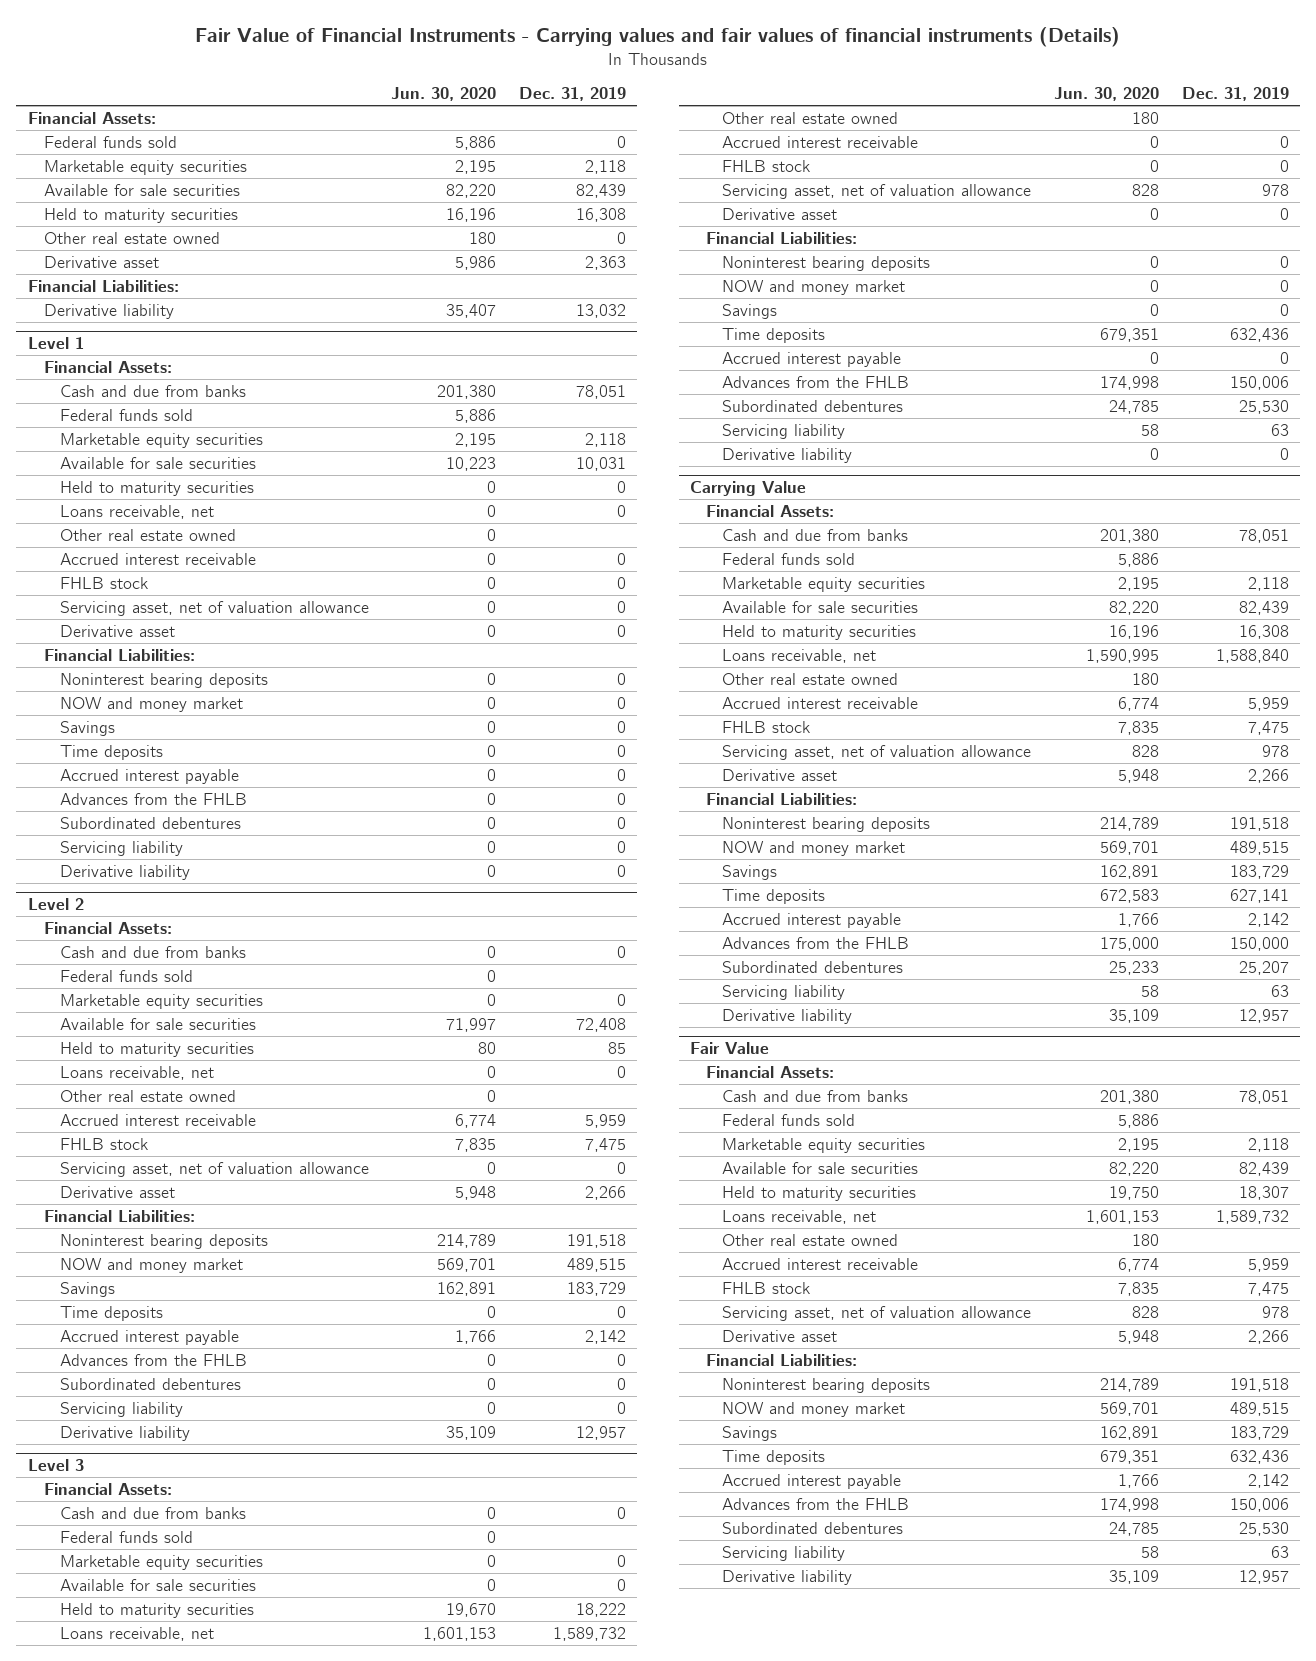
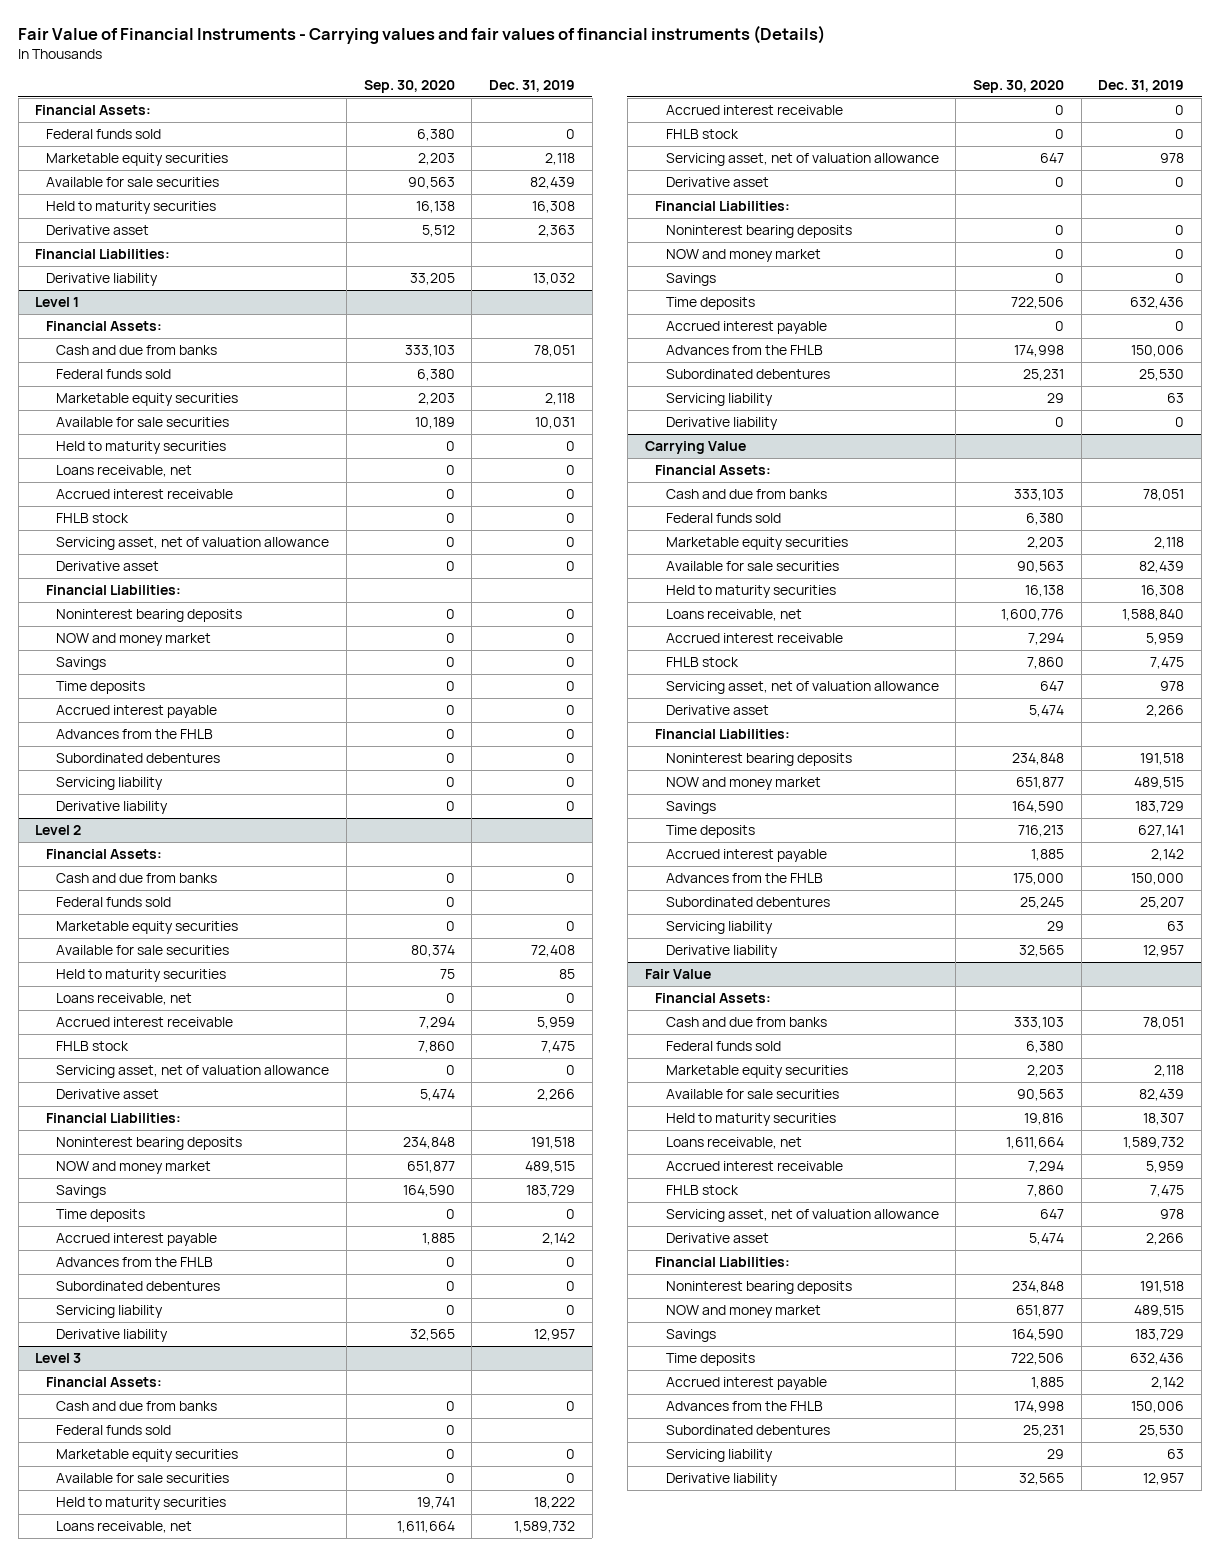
[391,87,497,102] Jun. 30, 2020 -> none
none -> [363,80,455,94] Sep. 30, 2020
[43,231,220,244] Other real estate owned -> none
[59,528,236,541] Other real estate owned -> none
[59,1089,236,1102] Other real estate owned -> none
[722,111,899,124] Other real estate owned -> none
[722,672,899,685] Other real estate owned -> none
[722,1233,899,1246] Other real estate owned -> none

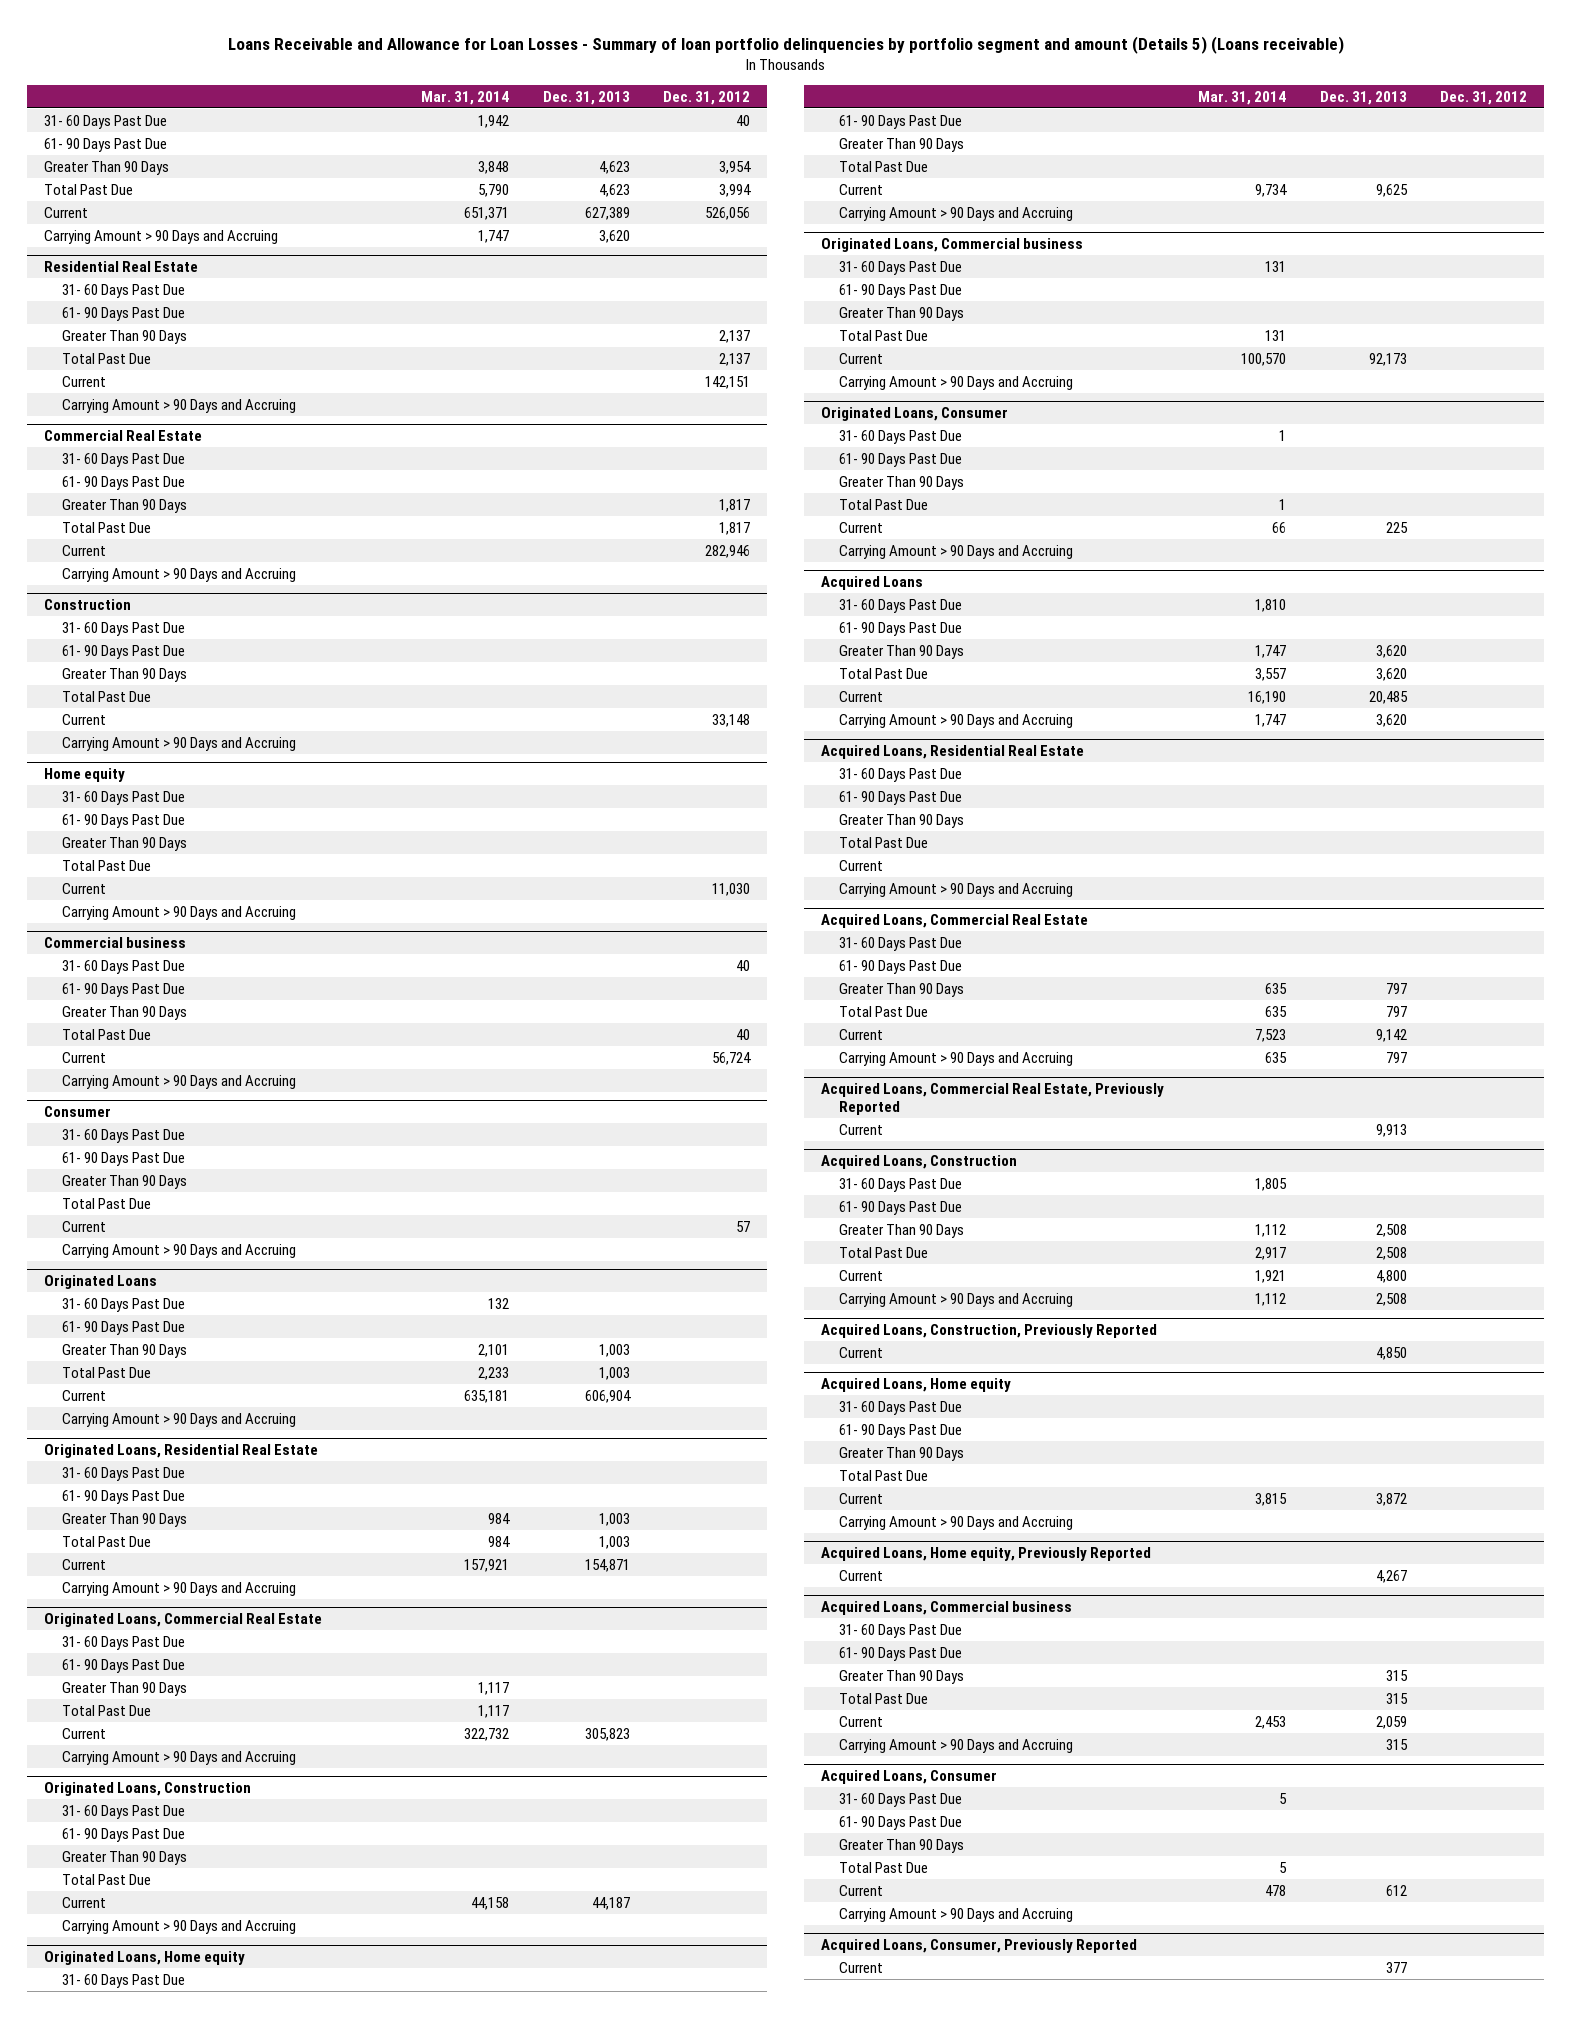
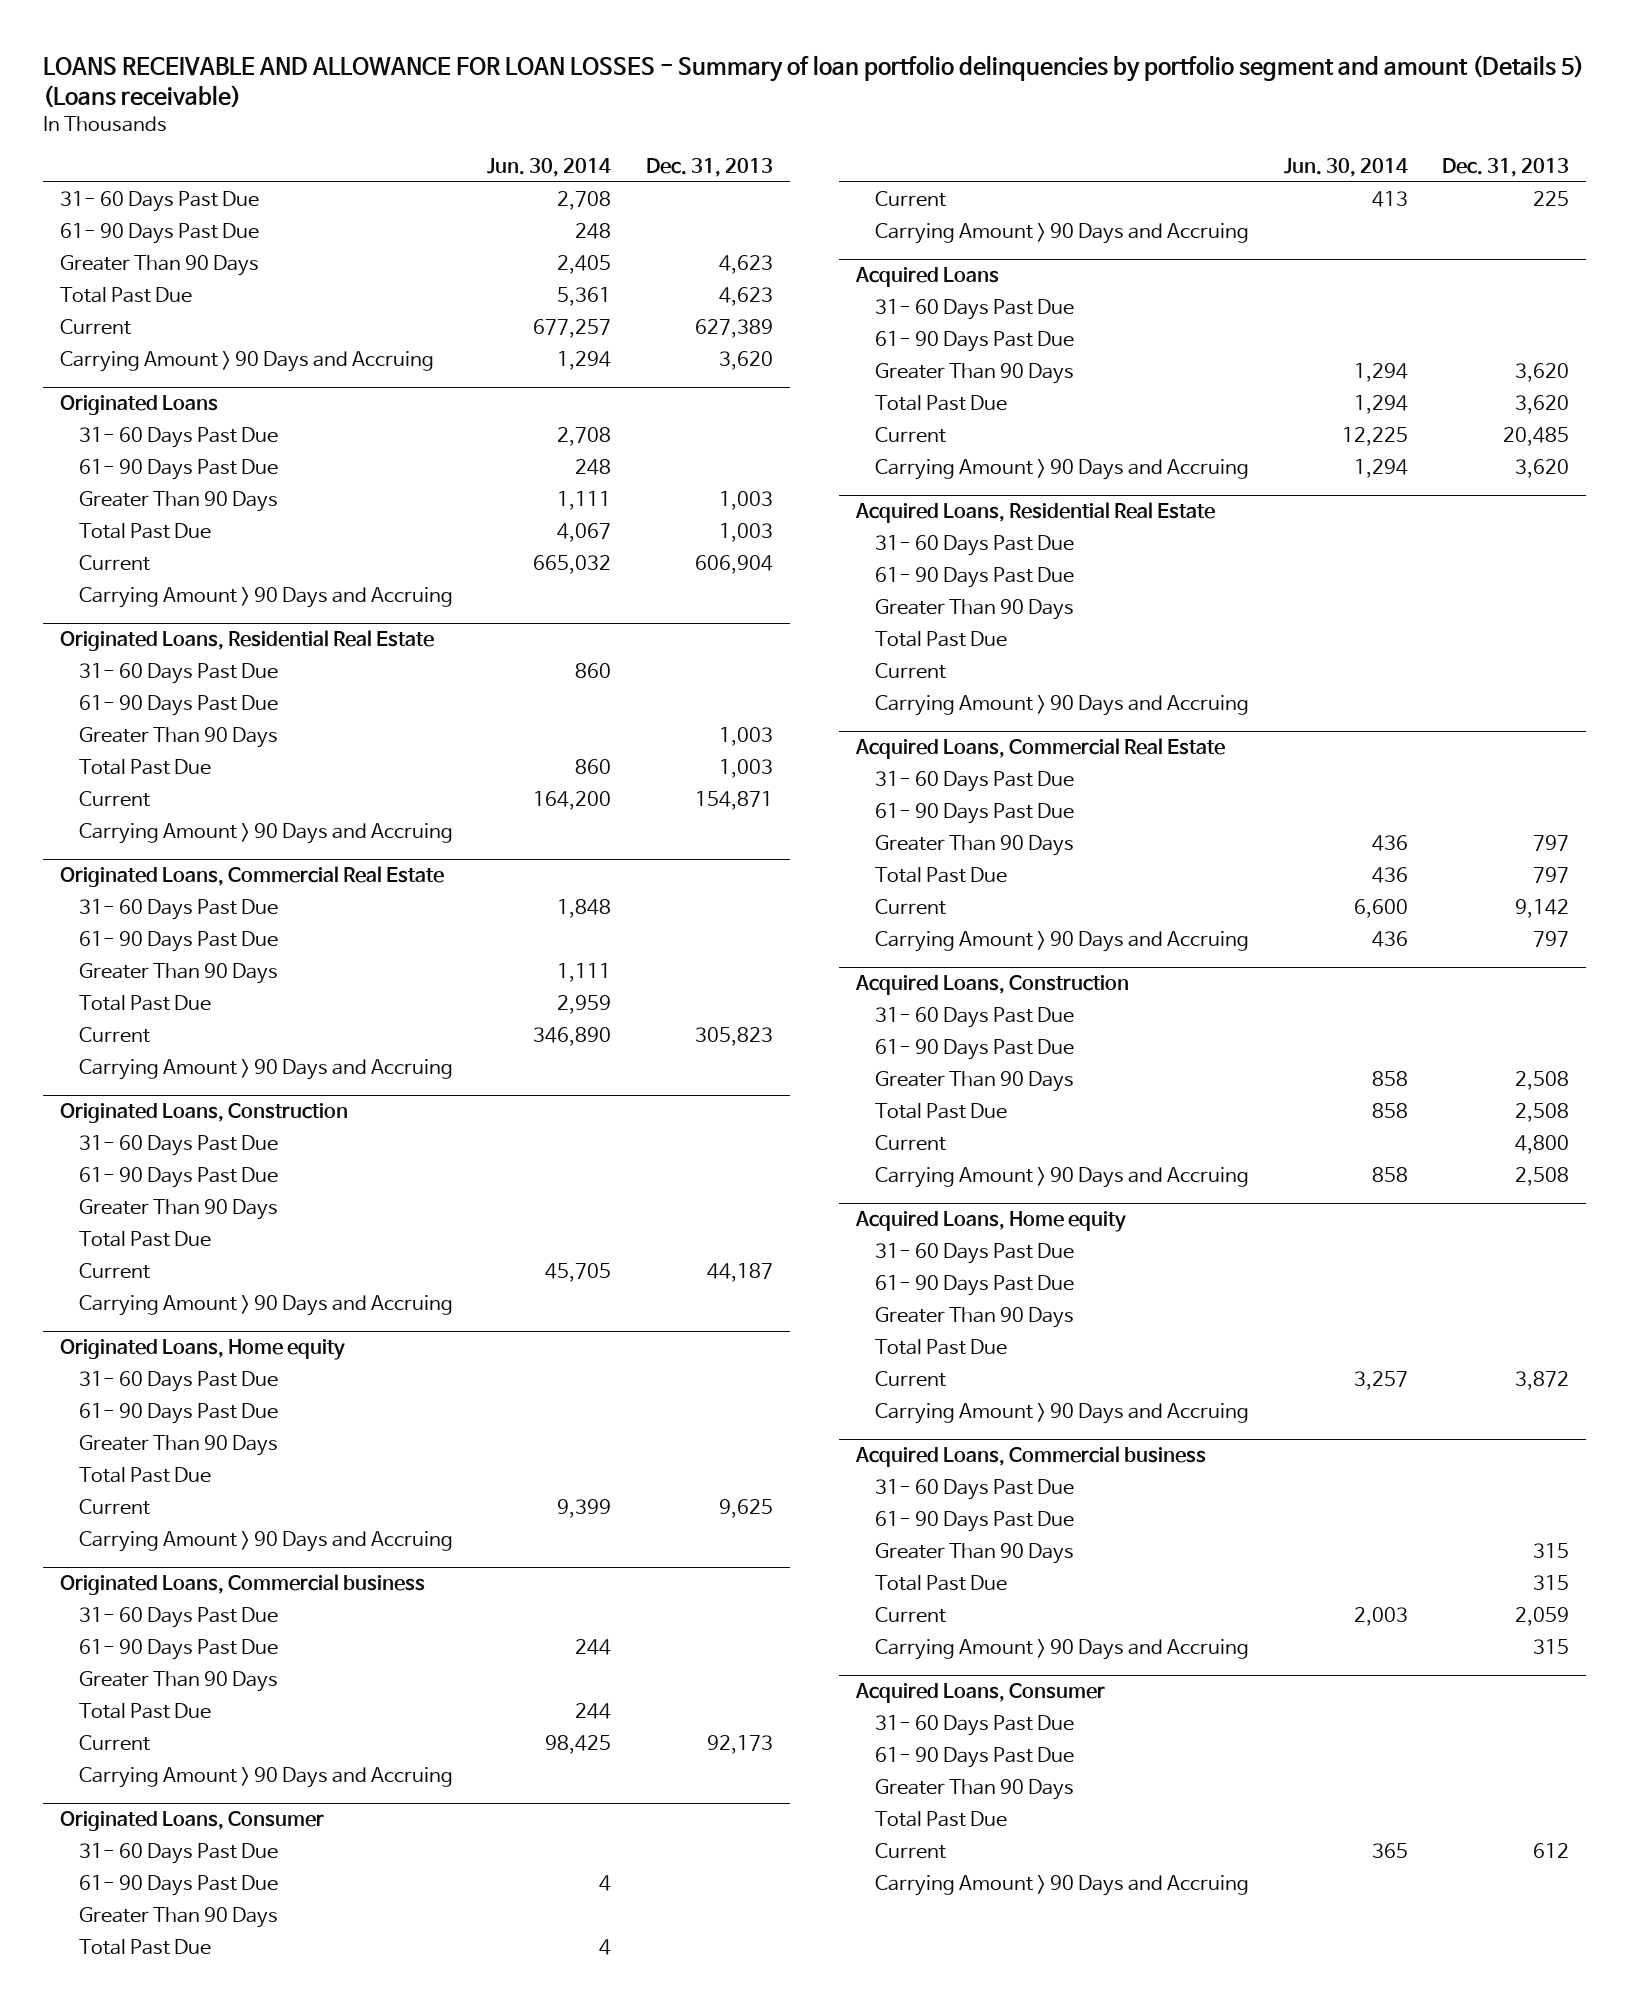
[227,36,1344,55] Loans Receivable and Allowance for Loan Losses - Summary of loan portfolio delinquencies by portfolio segment and amount (Details 5) (Loans receivable) -> [42,54,1584,109] LOANS RECEIVABLE AND ALLOWANCE FOR LOAN LOSSES - Summary of loan portfolio delinquencies by portfolio segment and amount (Details 5) (Loans receivable)
[420,90,509,105] Mar. 31, 2014 -> none
[663,90,751,105] Dec. 31, 2012 -> none
none -> [487,158,612,178] Jun. 30, 2014
[44,261,199,273] Residential Real Estate -> none
[61,283,185,298] 31- 60 Days Past Due -> none
[61,306,185,321] 61- 90 Days Past Due -> none
[61,329,187,344] Greater Than 90 Days -> none
[61,352,151,364] Total Past Due -> none
[61,375,106,387] Current -> none
[61,398,296,413] Carrying Amount > 90 Days and Accruing -> none
[44,430,203,442] Commercial Real Estate -> none
[61,452,185,467] 31- 60 Days Past Due -> none
[61,475,185,490] 61- 90 Days Past Due -> none
[61,498,187,513] Greater Than 90 Days -> none
[61,521,151,533] Total Past Due -> none
[61,544,106,556] Current -> none
[61,567,296,582] Carrying Amount > 90 Days and Accruing -> none
[44,599,132,611] Construction -> none
[61,621,185,636] 31- 60 Days Past Due -> none
[61,644,185,659] 61- 90 Days Past Due -> none
[61,667,187,682] Greater Than 90 Days -> none
[61,690,151,702] Total Past Due -> none
[61,713,106,725] Current -> none
[61,736,296,751] Carrying Amount > 90 Days and Accruing -> none
[44,768,126,783] Home equity -> none
[61,790,185,805] 31- 60 Days Past Due -> none
[61,813,185,828] 61- 90 Days Past Due -> none
[61,836,187,851] Greater Than 90 Days -> none
[61,859,151,871] Total Past Due -> none
[61,882,106,894] Current -> none
[61,905,296,920] Carrying Amount > 90 Days and Accruing -> none
[44,937,187,949] Commercial business -> none
[61,959,185,974] 31- 60 Days Past Due -> none
[61,982,185,997] 61- 90 Days Past Due -> none
[61,1005,187,1020] Greater Than 90 Days -> none
[61,1028,151,1040] Total Past Due -> none
[61,1051,106,1063] Current -> none
[61,1074,296,1089] Carrying Amount > 90 Days and Accruing -> none
[44,1106,112,1118] Consumer -> none
[61,1128,185,1143] 31- 60 Days Past Due -> none
[61,1151,185,1166] 61- 90 Days Past Due -> none
[61,1174,187,1189] Greater Than 90 Days -> none
[61,1197,151,1209] Total Past Due -> none
[61,1220,106,1232] Current -> none
[61,1243,296,1258] Carrying Amount > 90 Days and Accruing -> none
[821,1083,1165,1115] Acquired Loans, Commercial Real Estate, Previously Reported -> none
[838,1123,883,1135] Current -> none
[821,1324,1158,1339] Acquired Loans, Construction, Previously Reported -> none
[838,1346,883,1358] Current -> none
[821,1547,1152,1562] Acquired Loans, Home equity, Previously Reported -> none
[838,1569,883,1581] Current -> none
[821,1939,1138,1954] Acquired Loans, Consumer, Previously Reported -> none
[838,1961,883,1973] Current -> none

